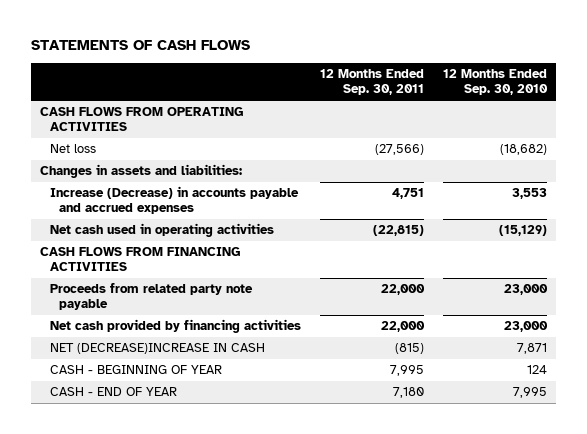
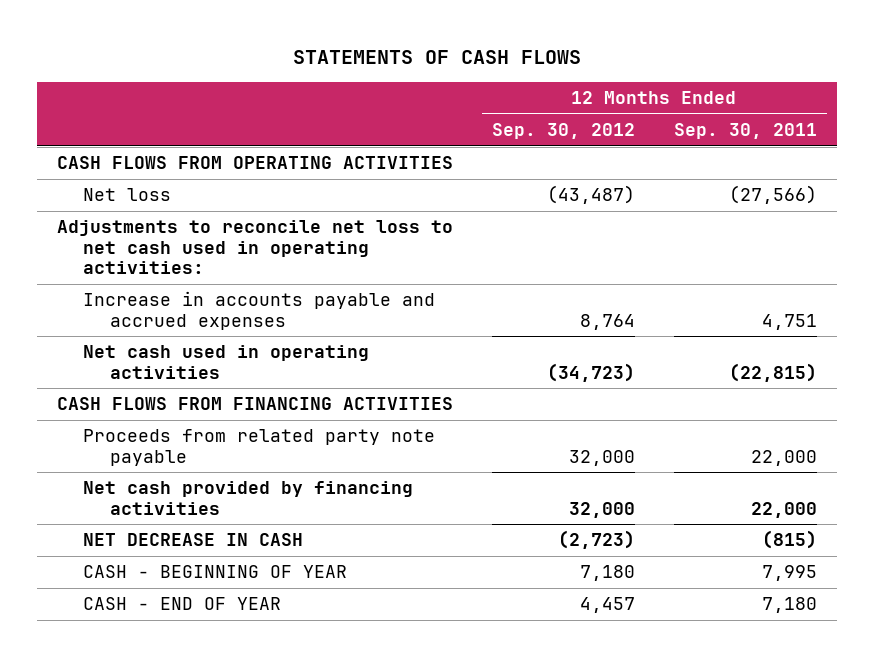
[442,69,548,96] 12 Months Ended Sep. 30, 2010 -> none
none -> [491,122,635,139] Sep. 30, 2012
[40,164,243,179] Changes in assets and liabilities: -> none
none -> [56,220,453,275] Adjustments to reconcile net loss to net cash used in operating activities:
[49,186,299,215] Increase (Decrease) in accounts payable and accrued expenses -> [83,291,436,330] Increase in accounts payable and accrued expenses
[49,343,265,355] NET (DECREASE)INCREASE IN CASH -> [83,533,304,547] NET DECREASE IN CASH

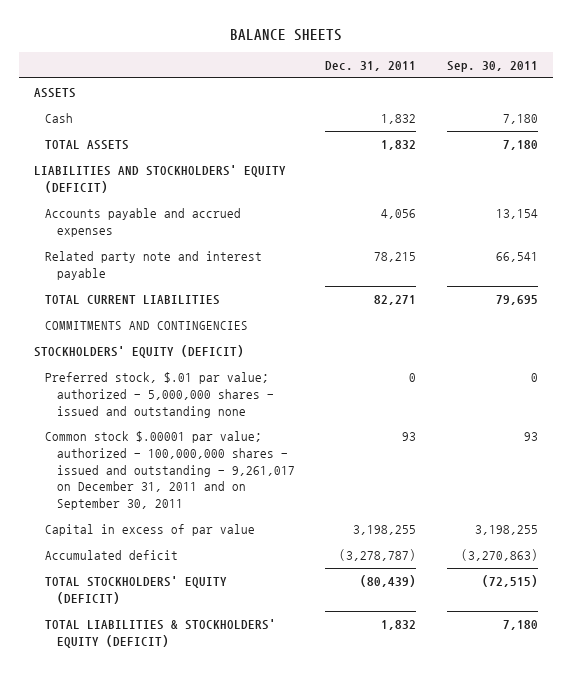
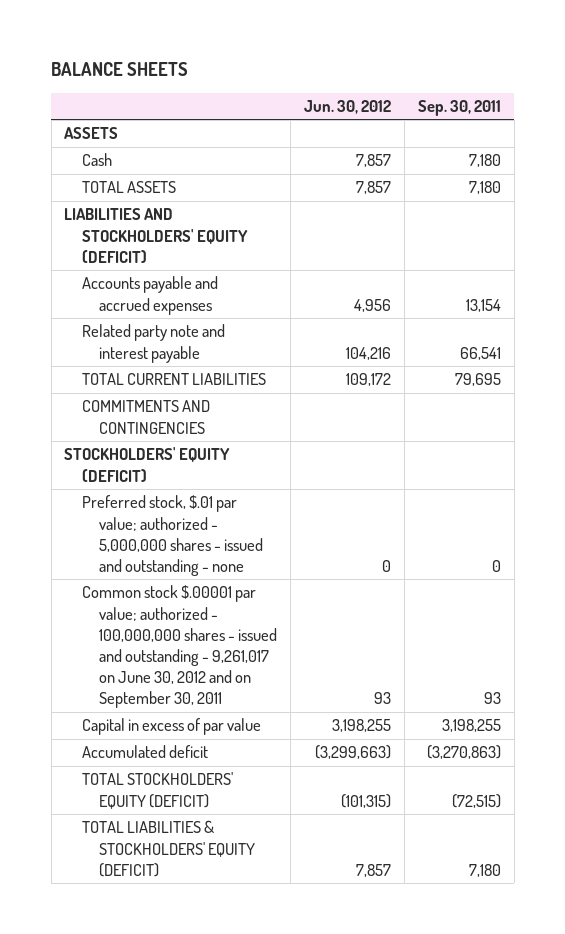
[325,60,417,71] Dec. 31, 2011 -> none
none -> [304,99,392,114] Jun. 30, 2012
[45,372,274,418] Preferred stock, $.01 par value; authorized - 5,000,000 shares - issued and outstanding none -> [81,495,264,576] Preferred stock, $.01 par value; authorized - 5,000,000 shares - issued and outstanding - none
[45,431,295,510] Common stock $.00001 par value; authorized - 100,000,000 shares - issued and outstanding - 9,261,017 on December 31, 2011 and on September 30, 2011 -> [81,585,278,709] Common stock $.00001 par value; authorized - 100,000,000 shares - issued and outstanding - 9,261,017 on June 30, 2012 and on September 30, 2011

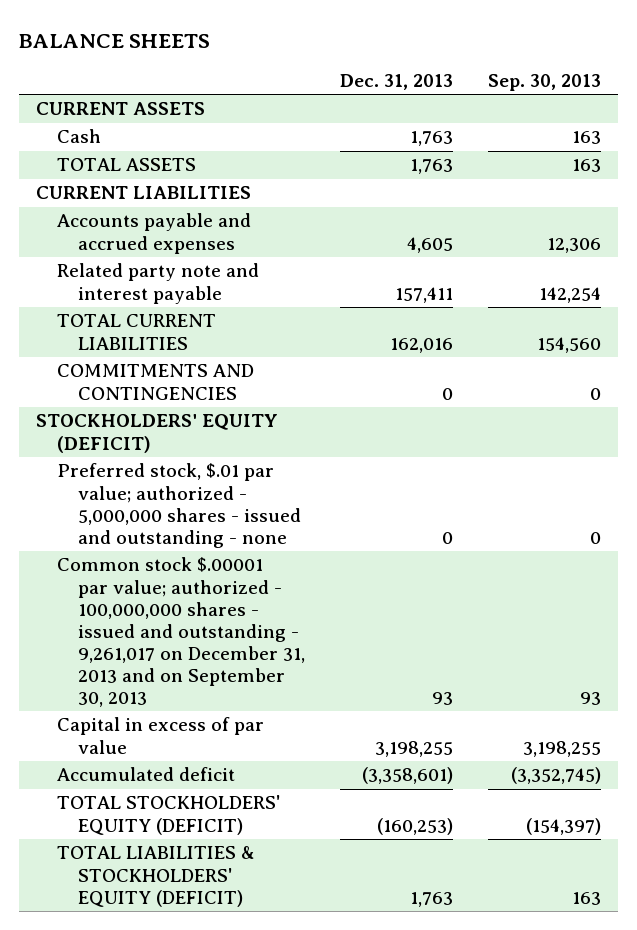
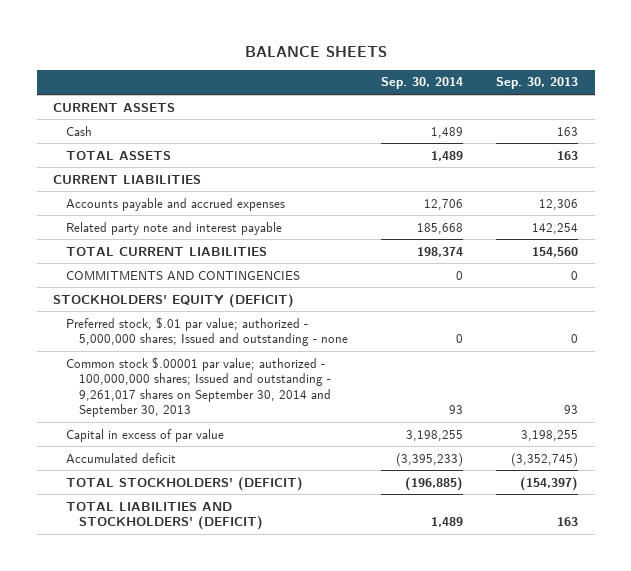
[339,73,453,90] Dec. 31, 2013 -> none
none -> [381,77,464,90] Sep. 30, 2014
[56,463,301,548] Preferred stock, $.01 par value; authorized - 5,000,000 shares - issued and outstanding - none -> [66,316,349,347] Preferred stock, $.01 par value; authorized - 5,000,000 shares; Issued and outstanding - none
[56,557,305,707] Common stock $.00001 par value; authorized - 100,000,000 shares - issued and outstanding - 9,261,017 on December 31, 2013 and on September 30, 2013 -> [66,356,332,418] Common stock $.00001 par value; authorized - 100,000,000 shares; Issued and outstanding - 9,261,017 shares on September 30, 2014 and September 30, 2013
[56,795,280,835] TOTAL STOCKHOLDERS' EQUITY (DEFICIT) -> [66,476,304,491] TOTAL STOCKHOLDERS' (DEFICIT)
[56,846,255,907] TOTAL LIABILITIES & STOCKHOLDERS' EQUITY (DEFICIT) -> [66,501,264,531] TOTAL LIABILITIES AND STOCKHOLDERS' (DEFICIT)

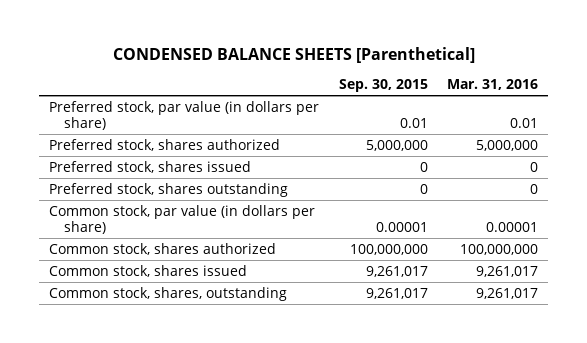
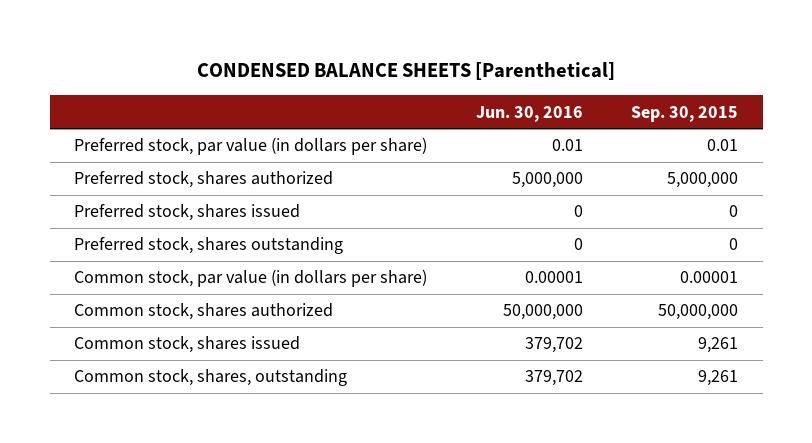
[447,78,539,90] Mar. 31, 2016 -> none
none -> [475,105,583,122] Jun. 30, 2016
[349,243,428,255] 100,000,000 -> [658,304,739,321] 50,000,000
[365,265,428,277] 9,261,017 -> [698,337,739,354] 9,261
[365,287,428,299] 9,261,017 -> [698,370,739,387] 9,261

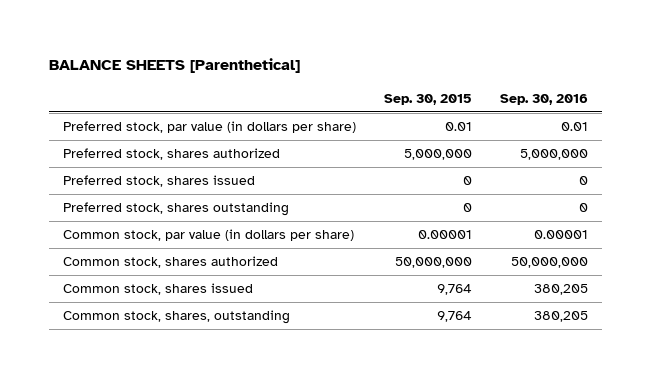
[197,62,616,81] CONDENSED BALANCE SHEETS [Parenthetical] -> [48,58,300,74] BALANCE SHEETS [Parenthetical]
[475,105,583,122] Jun. 30, 2016 -> none
none -> [499,93,588,105] Sep. 30, 2016
[698,337,739,354] 9,261 -> [436,284,472,296] 9,764
[698,370,739,387] 9,261 -> [436,311,472,323] 9,764

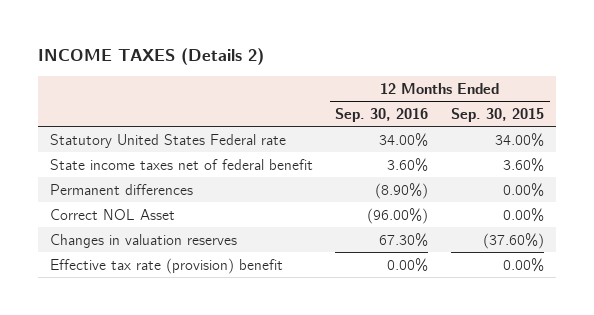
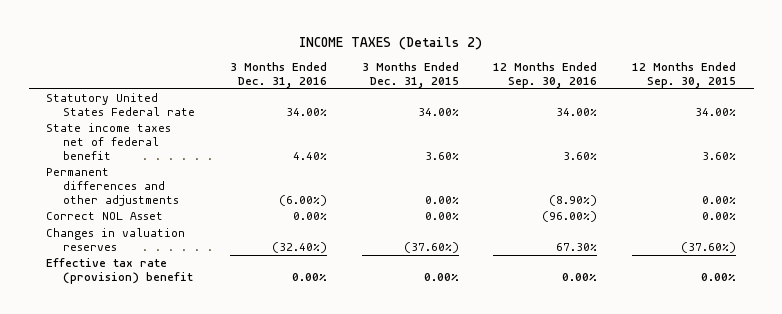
none -> [230,62,328,88] 3 Months Ended Dec. 31, 2016
none -> [361,62,459,88] 3 Months Ended Dec. 31, 2015
[49,183,193,195] Permanent differences -> [45,168,180,206] Permanent differences and other adjustments

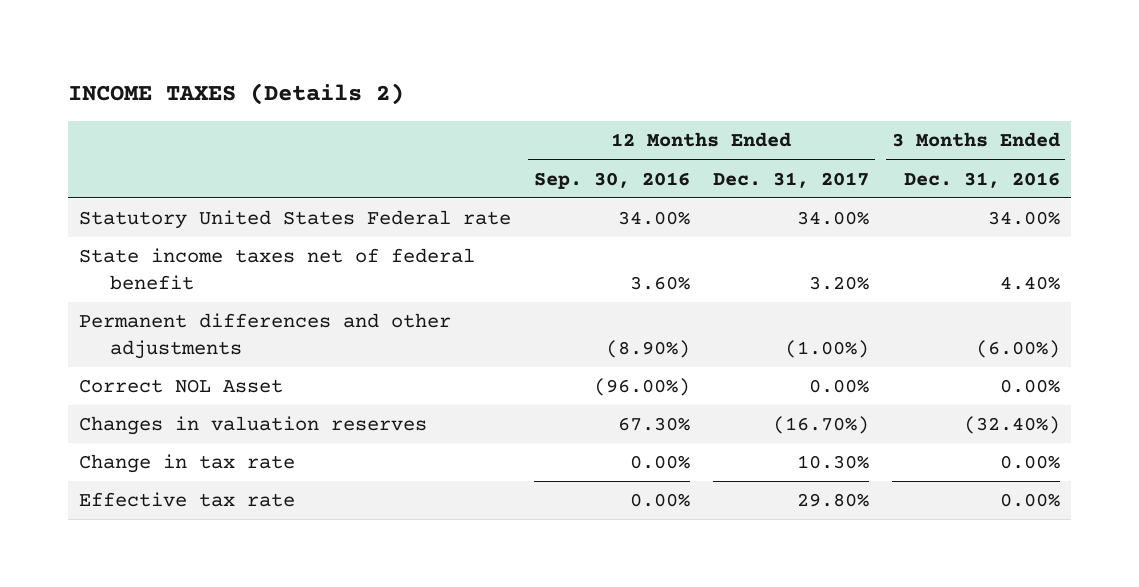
[361,62,459,88] 3 Months Ended Dec. 31, 2015 -> none
[632,62,737,88] 12 Months Ended Sep. 30, 2015 -> none
none -> [712,171,869,188] Dec. 31, 2017
none -> [79,454,296,474] Change in tax rate
[45,258,194,284] Effective tax rate (provision) benefit -> [79,492,296,508] Effective tax rate

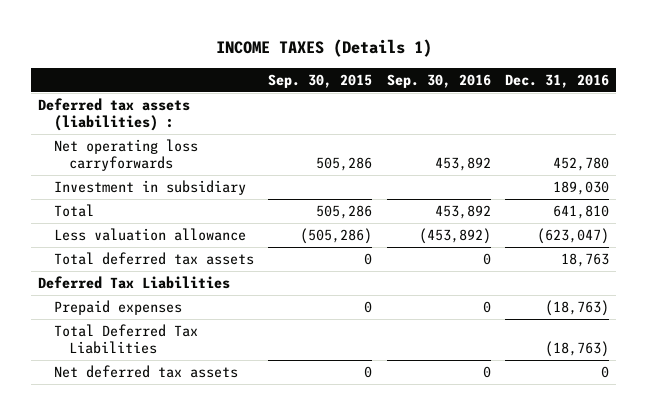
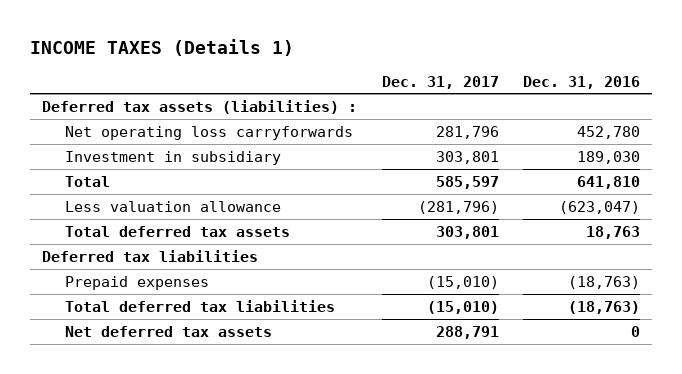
[268,73,373,88] Sep. 30, 2015 -> none
[386,73,491,88] Sep. 30, 2016 -> none
none -> [381,75,499,89] Dec. 31, 2017
[38,276,231,290] Deferred Tax Liabilities -> [42,249,259,262] Deferred tax liabilities
[53,324,198,354] Total Deferred Tax Liabilities -> [64,299,335,312] Total deferred tax liabilities

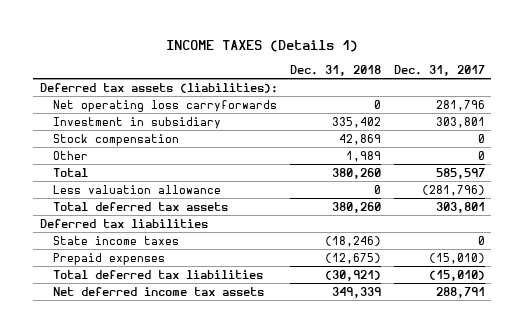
[523,75,641,89] Dec. 31, 2016 -> none
none -> [290,64,382,76] Dec. 31, 2018
[42,99,358,114] Deferred tax assets (liabilities) : -> [39,82,278,93] Deferred tax assets (liabilities):
none -> [53,133,180,146] Stock compensation
none -> [53,150,89,160] Other
none -> [53,235,180,245] State income taxes
[64,325,272,337] Net deferred tax assets -> [53,286,265,296] Net deferred income tax assets

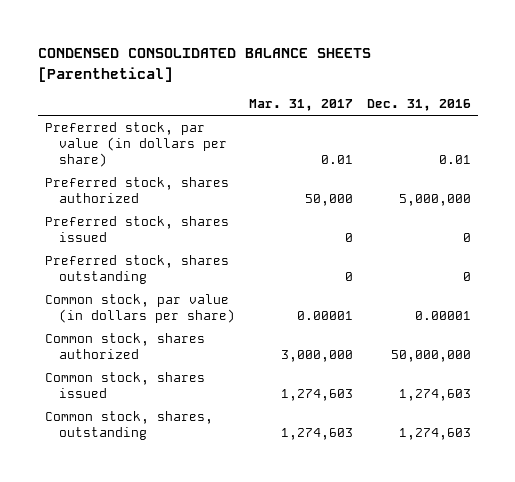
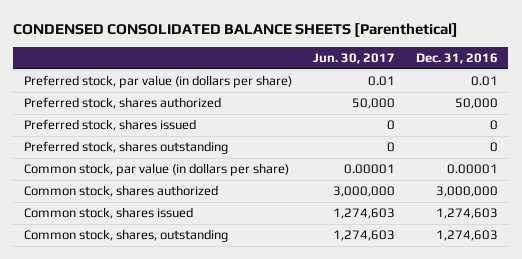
[248,99,353,112] Mar. 31, 2017 -> none
none -> [312,52,395,64] Jun. 30, 2017
[398,194,471,207] 5,000,000 -> [454,98,498,110] 50,000
[390,350,471,363] 50,000,000 -> [435,186,498,198] 3,000,000

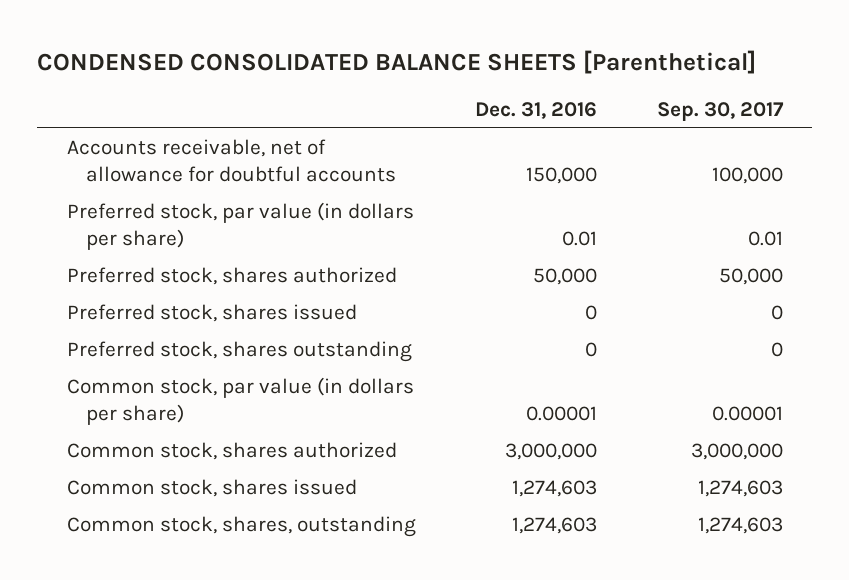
[312,52,395,64] Jun. 30, 2017 -> none
none -> [656,102,784,122] Sep. 30, 2017
none -> [66,138,396,183] Accounts receivable, net of allowance for doubtful accounts

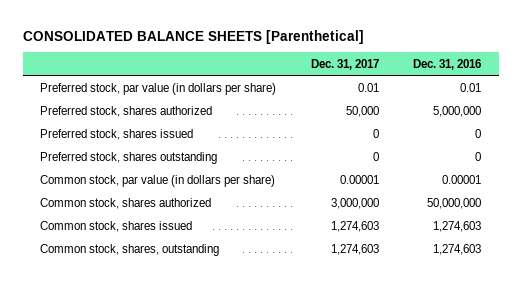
[37,50,757,75] CONDENSED CONSOLIDATED BALANCE SHEETS [Parenthetical] -> [22,29,364,44] CONSOLIDATED BALANCE SHEETS [Parenthetical]
[656,102,784,122] Sep. 30, 2017 -> none
none -> [310,58,379,70] Dec. 31, 2017
[66,138,396,183] Accounts receivable, net of allowance for doubtful accounts -> none
[533,267,598,285] 50,000 -> [433,105,482,117] 5,000,000
[505,442,598,460] 3,000,000 -> [427,197,482,209] 50,000,000

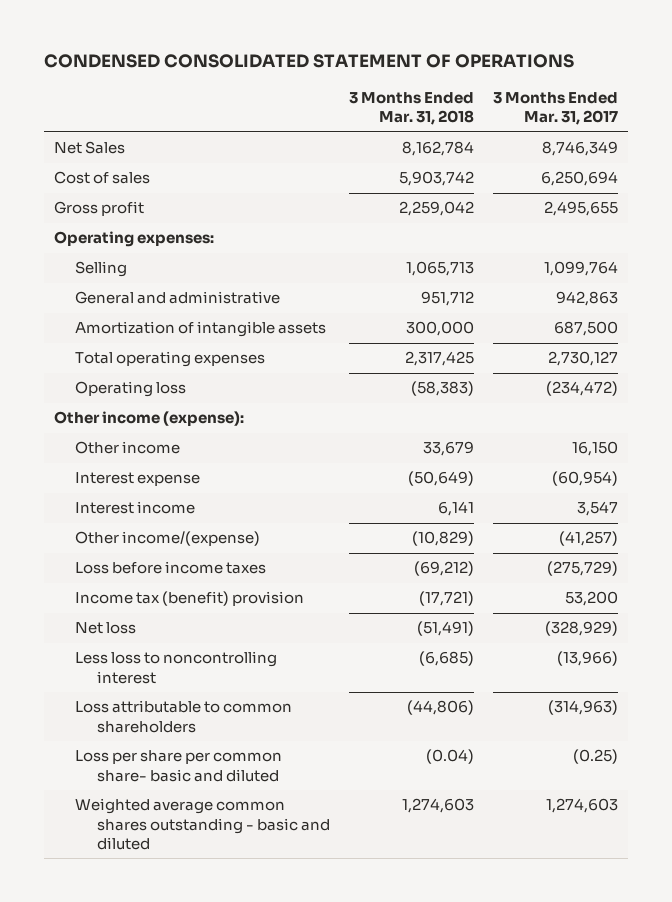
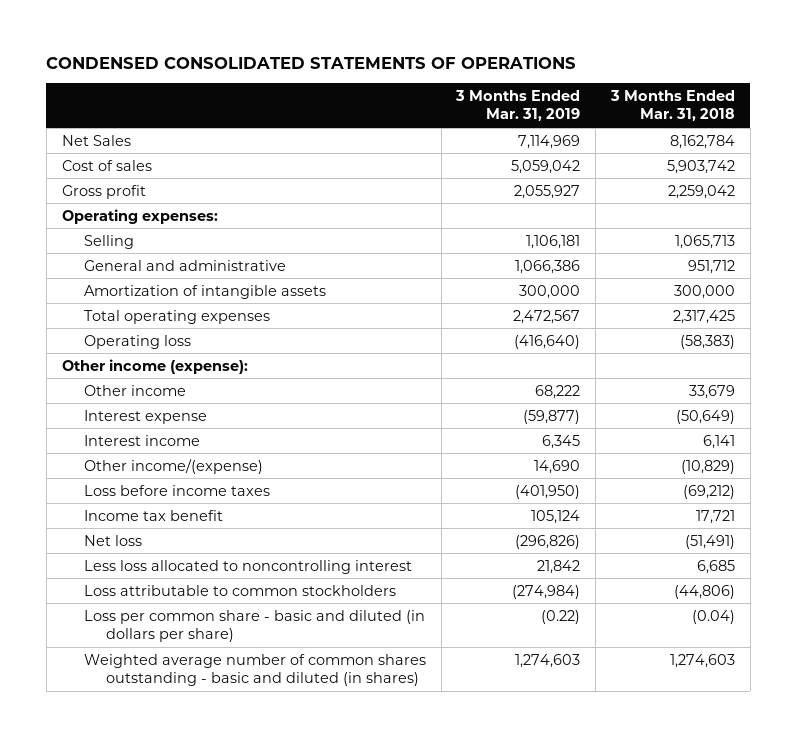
[44,54,575,69] CONDENSED CONSOLIDATED STATEMENT OF OPERATIONS -> [46,56,577,69] CONDENSED CONSOLIDATED STATEMENTS OF OPERATIONS
[493,91,619,125] 3 Months Ended Mar. 31, 2017 -> none
none -> [455,90,581,122] 3 Months Ended Mar. 31, 2019
[75,591,305,607] Income tax (benefit) provision -> [83,509,223,521] Income tax benefit
[419,591,475,607] (17,721) -> [696,509,736,524] 17,721
[75,651,278,684] Less loss to noncontrolling interest -> [83,559,412,574] Less loss allocated to noncontrolling interest
[419,651,475,667] (6,685) -> [697,559,736,574] 6,685
[75,700,293,733] Loss attributable to common shareholders -> [83,584,396,596] Loss attributable to common stockholders
[75,750,283,782] Loss per share per common share- basic and diluted -> [83,609,425,643] Loss per common share - basic and diluted (in dollars per share)
[75,798,330,850] Weighted average common shares outstanding - basic and diluted -> [83,653,426,687] Weighted average number of common shares outstanding - basic and diluted (in shares)

